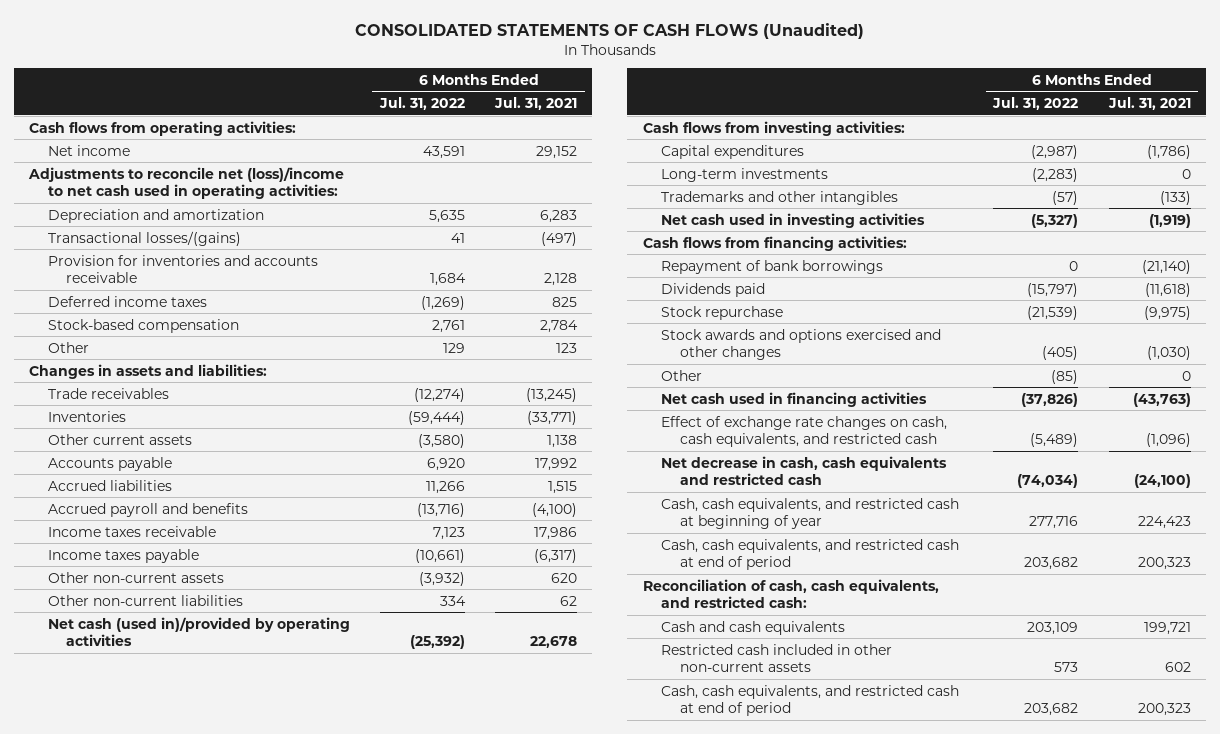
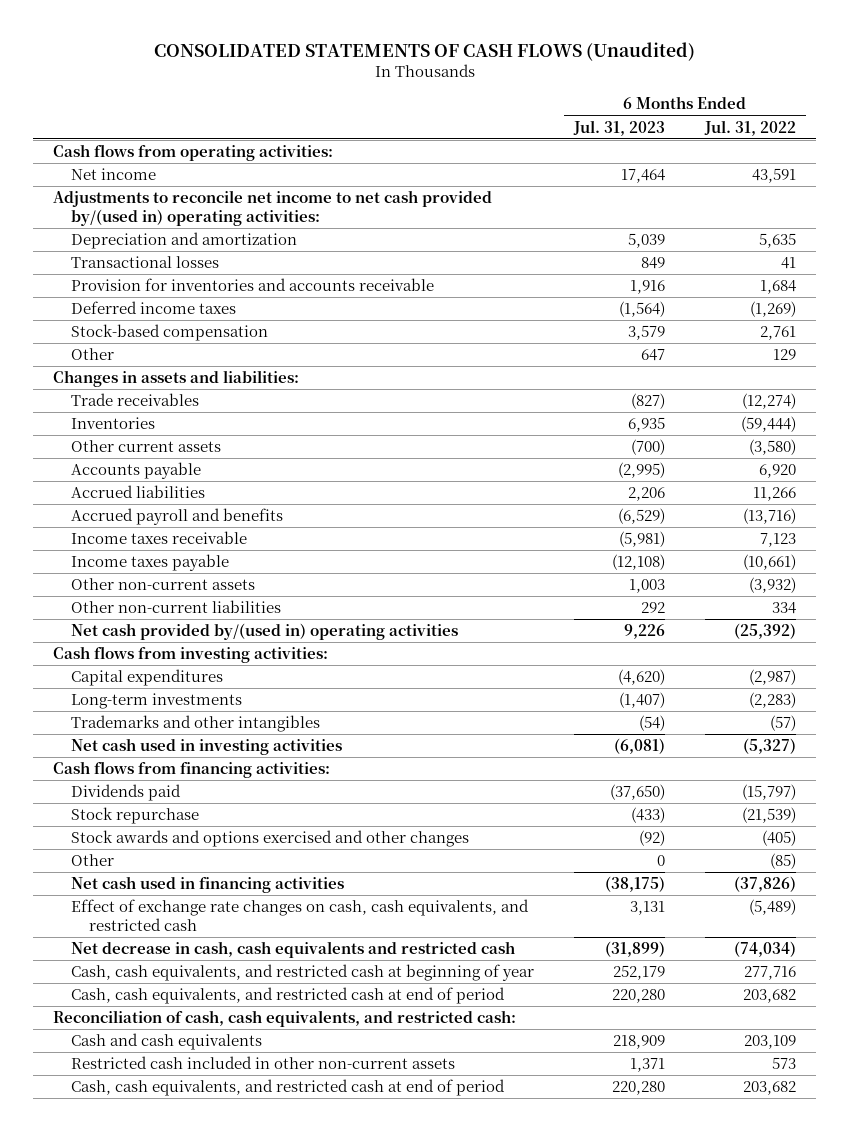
[494,97,578,111] Jul. 31, 2021 -> none
none -> [573,119,666,136] Jul. 31, 2023
[28,166,345,199] Adjustments to reconcile net (loss)/income to net cash used in operating activities: -> [53,190,493,227] Adjustments to reconcile net income to net cash provided by/(used in) operating activities:
[47,230,241,246] Transactional losses/(gains) -> [71,256,220,269] Transactional losses
[47,616,350,646] Net cash (used in)/provided by operating activities -> [71,623,459,641] Net cash provided by/(used in) operating activities
[661,259,884,274] Repayment of bank borrowings -> none

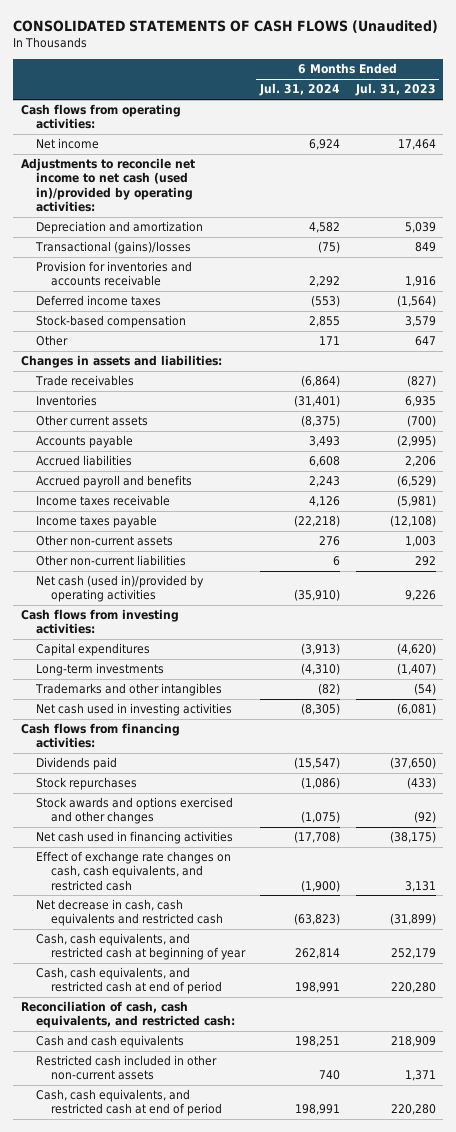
[704,119,797,136] Jul. 31, 2022 -> none
none -> [259,83,341,97] Jul. 31, 2024
[53,190,493,227] Adjustments to reconcile net income to net cash provided by/(used in) operating activities: -> [20,158,195,212] Adjustments to reconcile net income to net cash (used in)/provided by operating activities:
[71,256,220,269] Transactional losses -> [34,241,191,255] Transactional (gains)/losses
[71,623,459,641] Net cash provided by/(used in) operating activities -> [35,575,204,603] Net cash (used in)/provided by operating activities
[71,807,200,825] Stock repurchase -> [35,777,137,791] Stock repurchases
[71,854,115,867] Other -> none

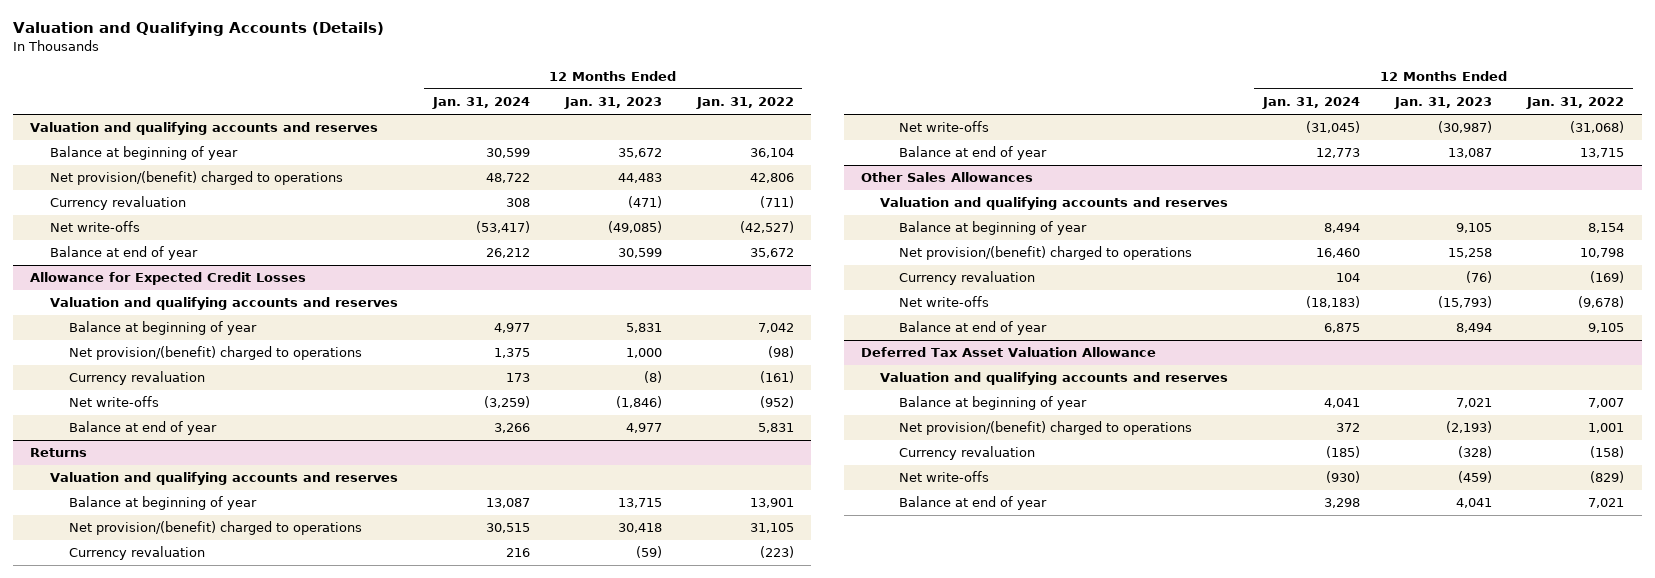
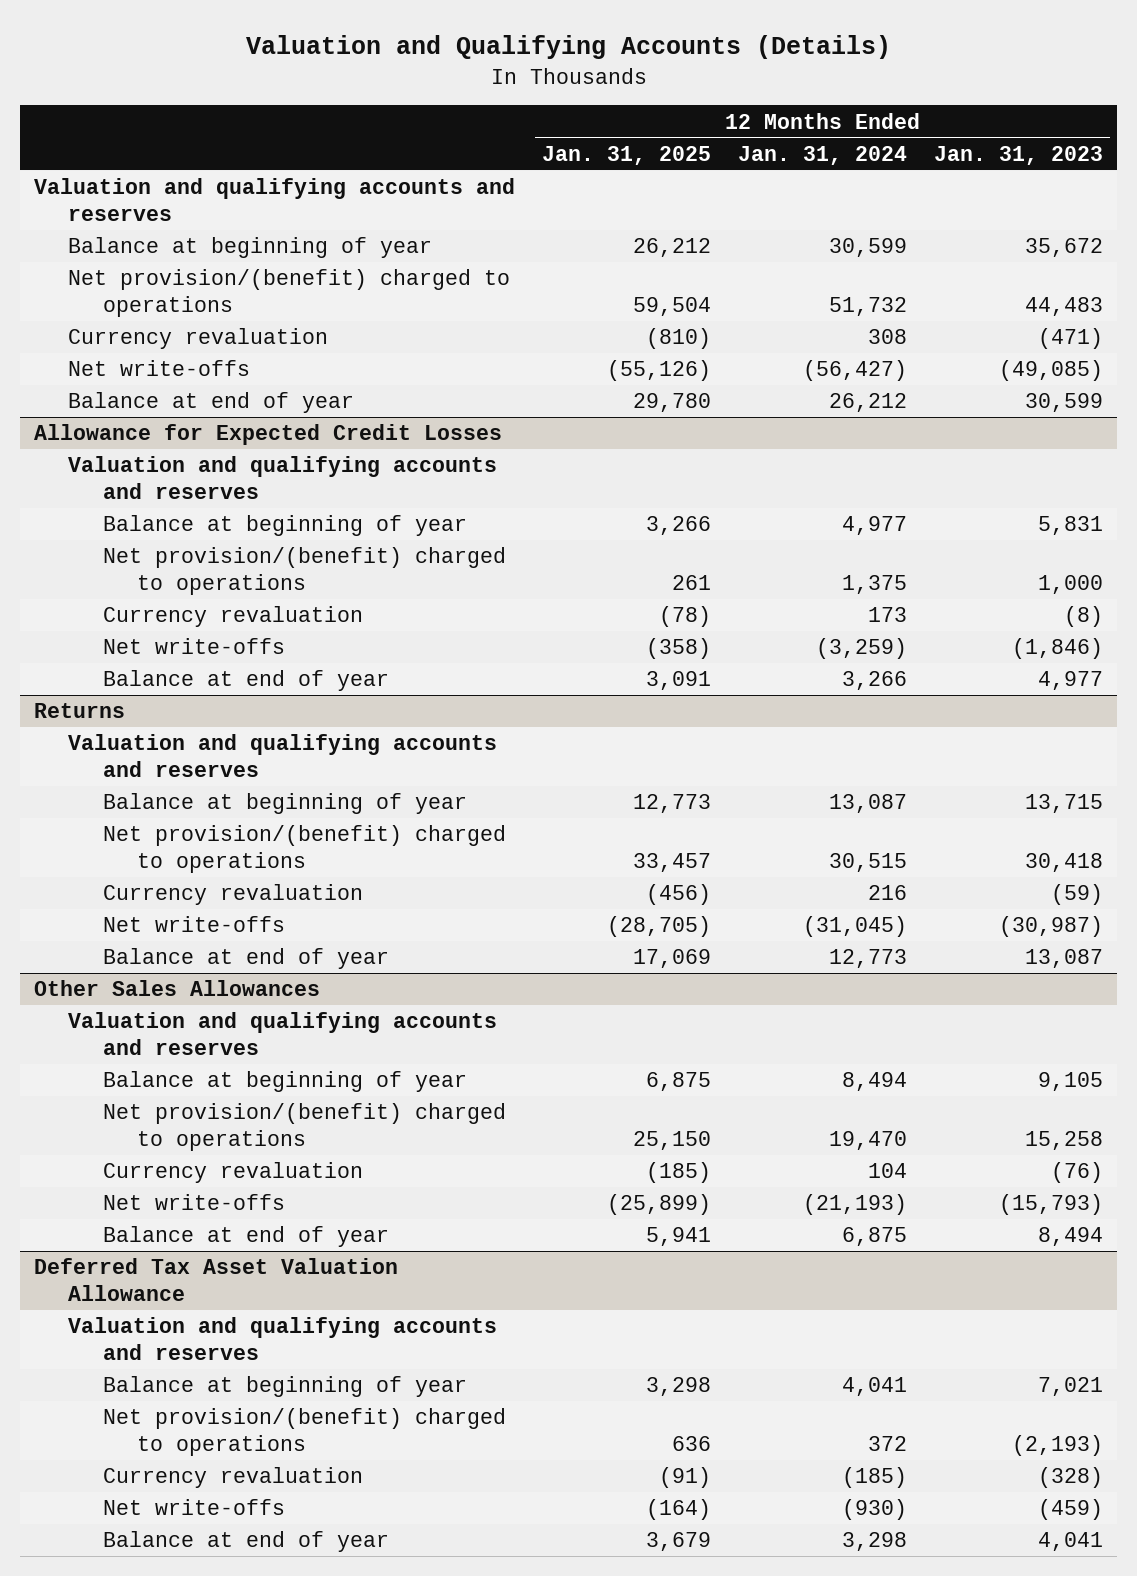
[695,97,794,110] Jan. 31, 2022 -> none
none -> [542,145,712,165] Jan. 31, 2025
[485,173,530,184] 48,722 -> [829,296,908,316] 51,732
[475,221,530,234] (53,417) -> [803,360,908,382] (56,427)
[1316,248,1361,259] 16,460 -> [829,1130,908,1150] 19,470
[1306,296,1361,309] (18,183) -> [803,1194,908,1216] (21,193)

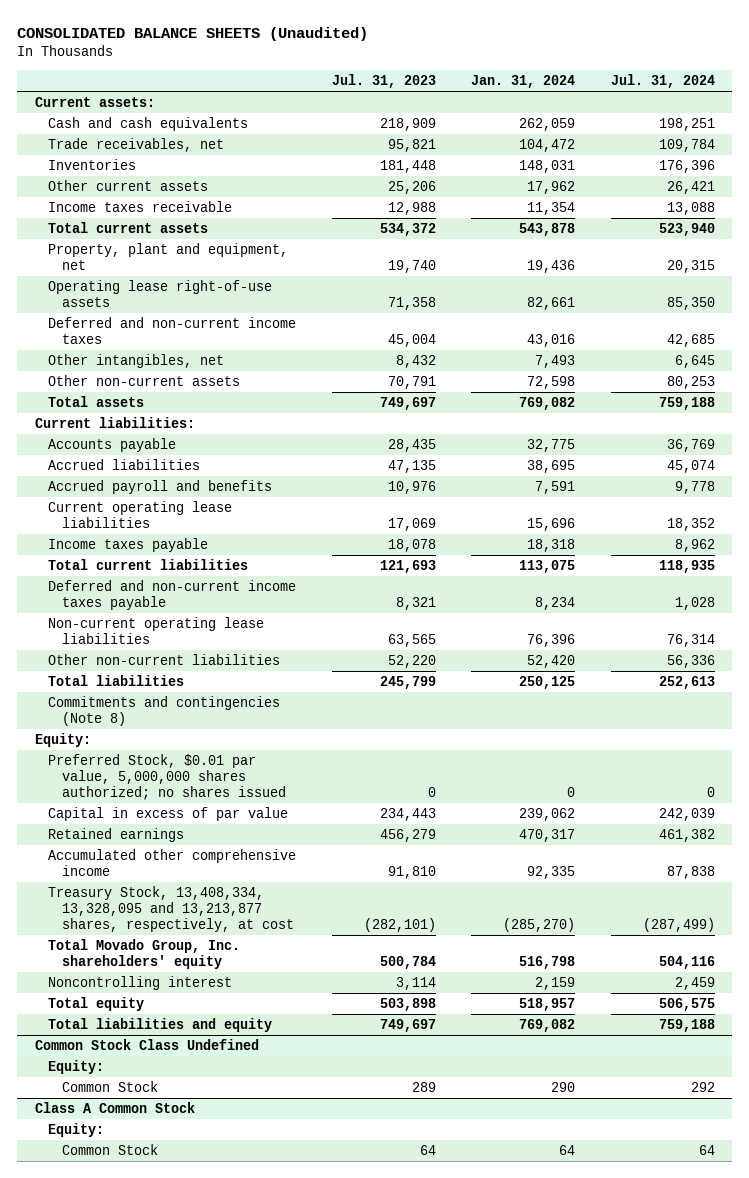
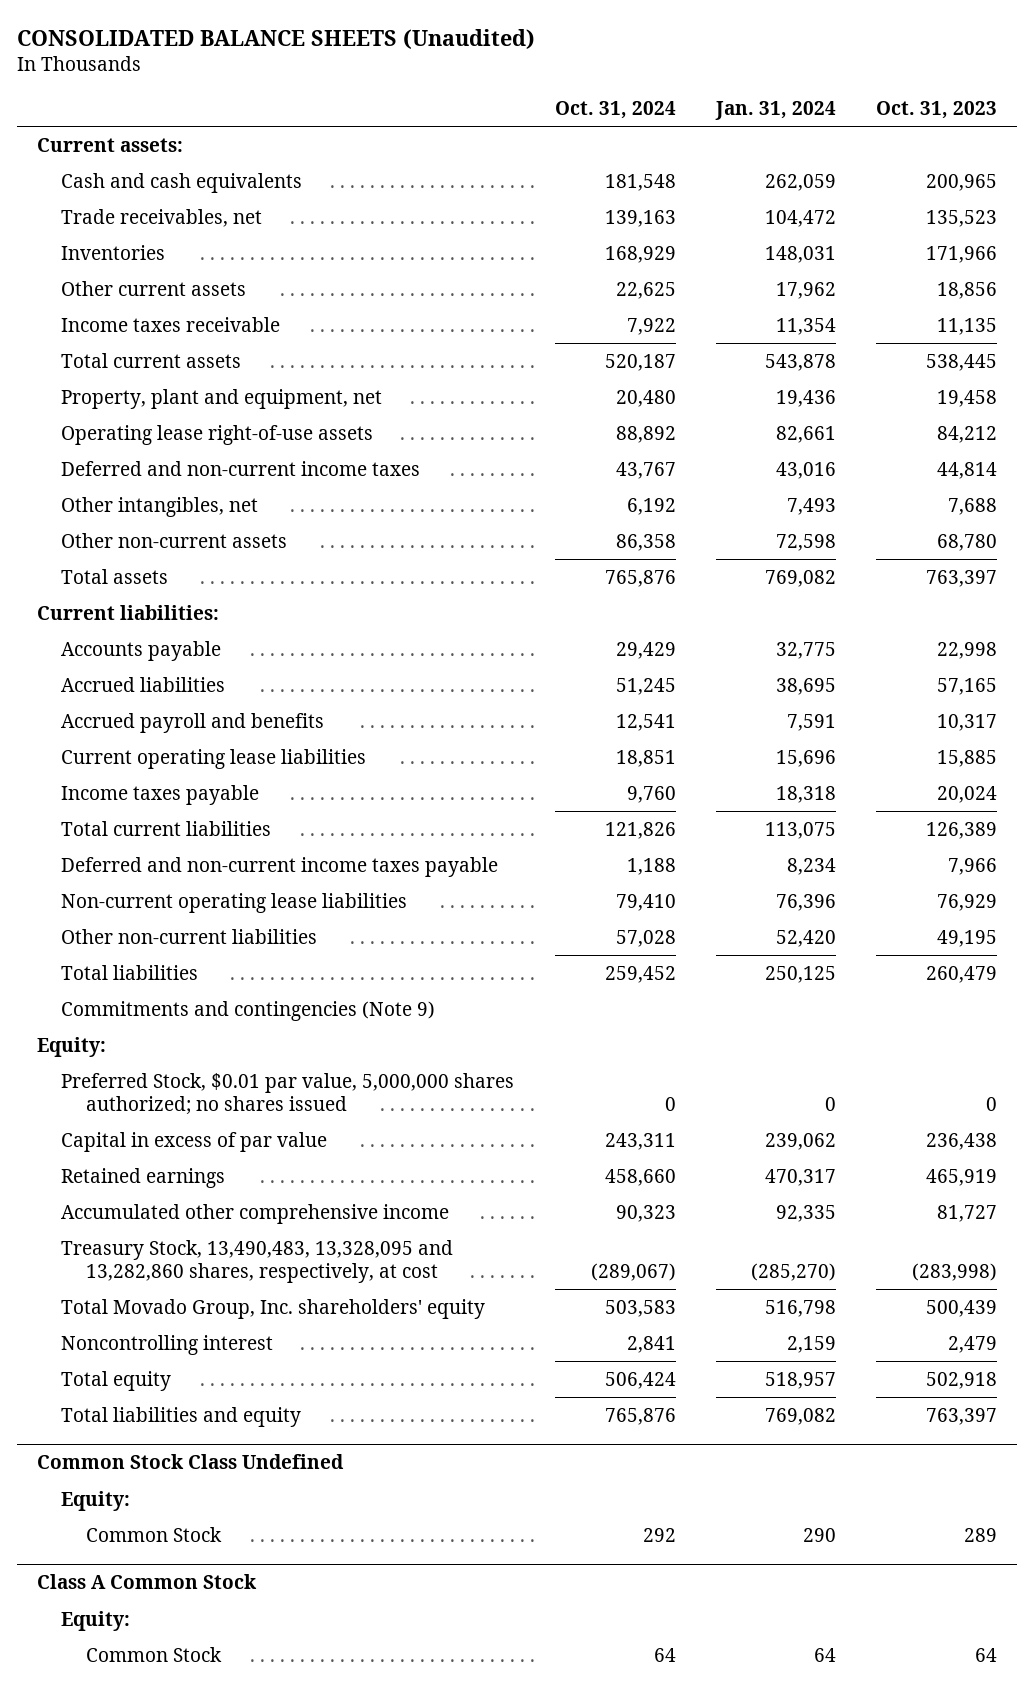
[331,73,436,88] Jul. 31, 2023 -> none
[610,73,715,88] Jul. 31, 2024 -> none
none -> [554,100,676,119] Oct. 31, 2024
none -> [876,100,998,119] Oct. 31, 2023
[48,696,281,727] Commitments and contingencies (Note 8) -> [61,1000,436,1021] Commitments and contingencies (Note 9)
[48,886,295,932] Treasury Stock, 13,408,334, 13,328,095 and 13,213,877 shares, respectively, at cost -> [61,1239,454,1283] Treasury Stock, 13,490,483, 13,328,095 and 13,282,860 shares, respectively, at cost

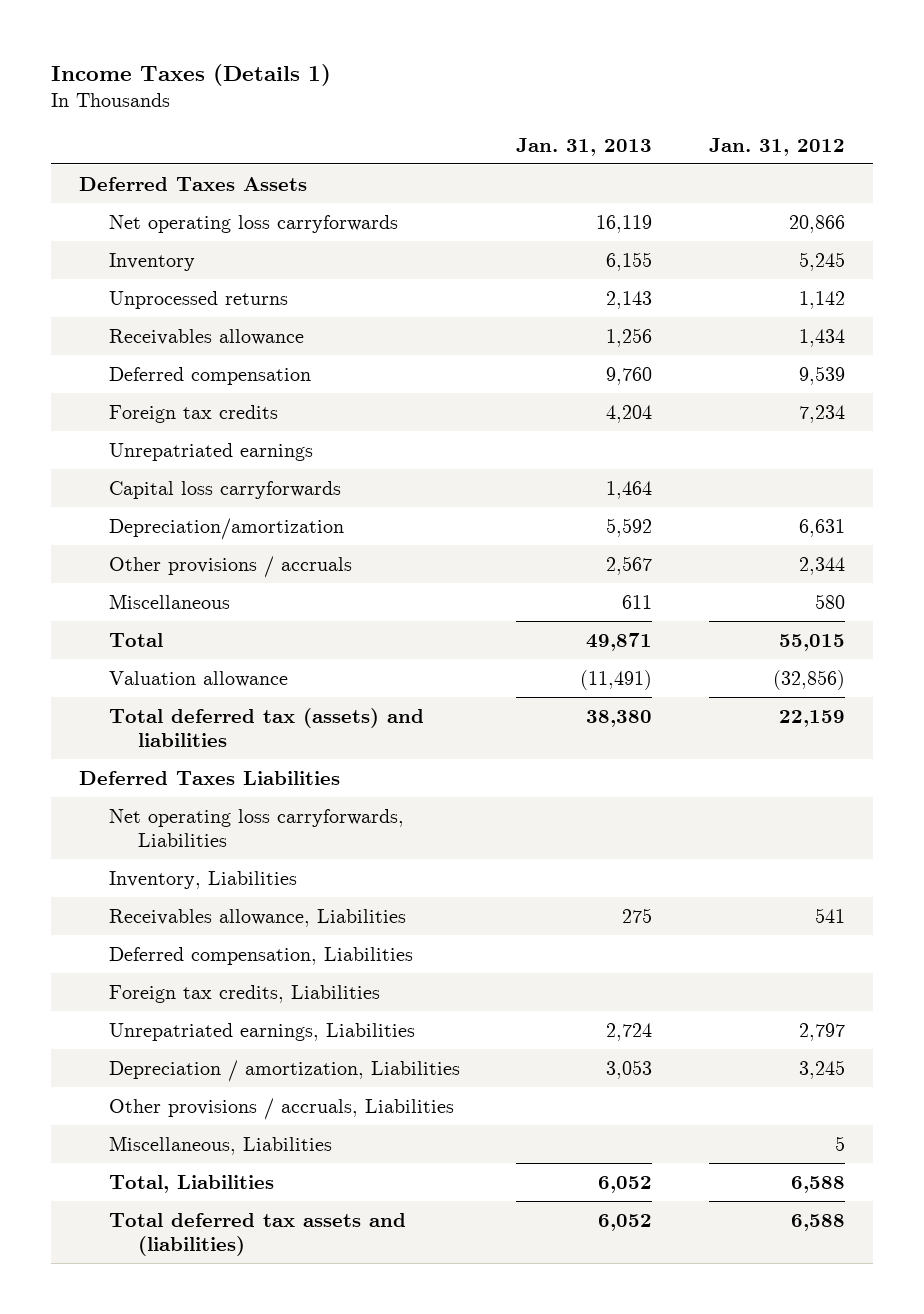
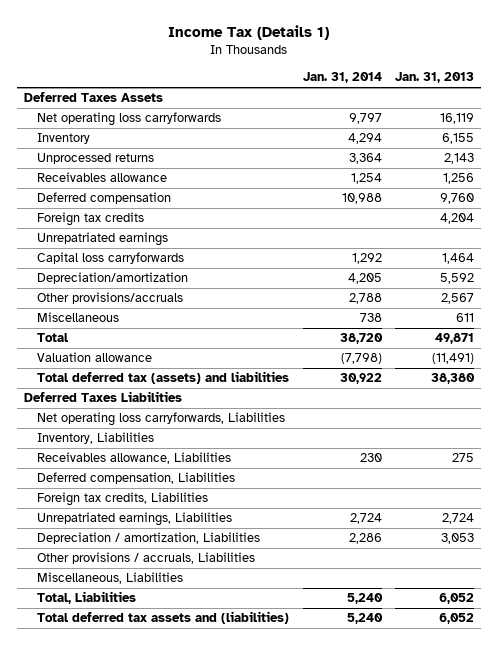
[50,63,331,86] Income Taxes (Details 1) -> [168,25,330,41] Income Tax (Details 1)
[708,137,845,156] Jan. 31, 2012 -> none
none -> [302,72,382,84] Jan. 31, 2014
[108,555,352,578] Other provisions / accruals -> [36,292,183,305] Other provisions/accruals

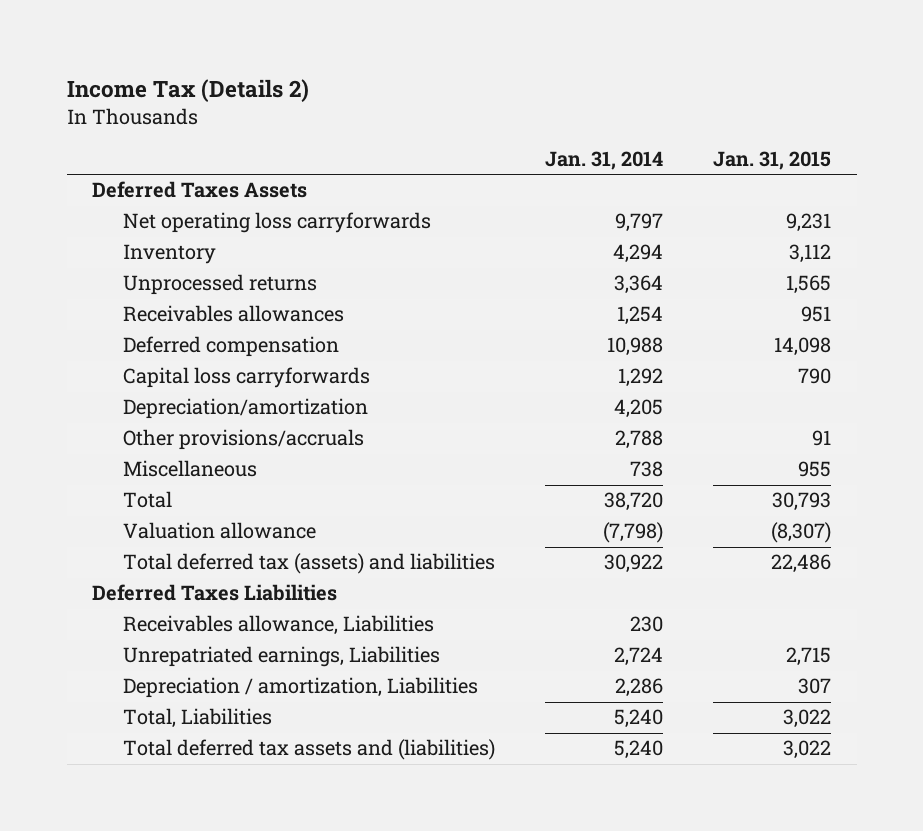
[168,25,330,41] Income Tax (Details 1) -> [66,79,309,103] Income Tax (Details 2)
[395,72,475,84] Jan. 31, 2013 -> none
none -> [713,151,832,171] Jan. 31, 2015
[36,172,167,183] Receivables allowance -> [122,305,344,323] Receivables allowances
[36,212,144,227] Foreign tax credits -> none
[36,232,168,247] Unrepatriated earnings -> none
[36,412,285,427] Net operating loss carryforwards, Liabilities -> none
[36,432,154,445] Inventory, Liabilities -> none
[36,472,235,485] Deferred compensation, Liabilities -> none
[36,492,208,507] Foreign tax credits, Liabilities -> none
[36,552,255,565] Other provisions / accruals, Liabilities -> none
[36,572,183,585] Miscellaneous, Liabilities -> none

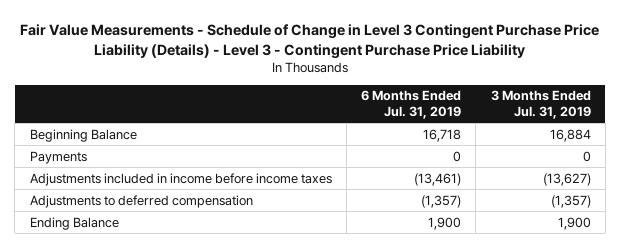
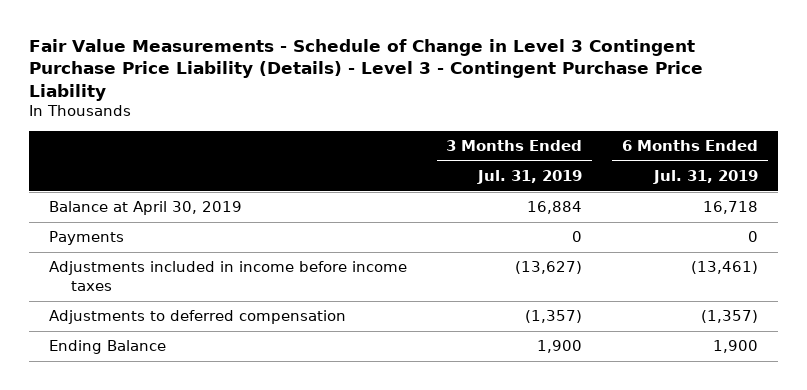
[29,128,137,142] Beginning Balance -> [48,201,242,216] Balance at April 30, 2019

